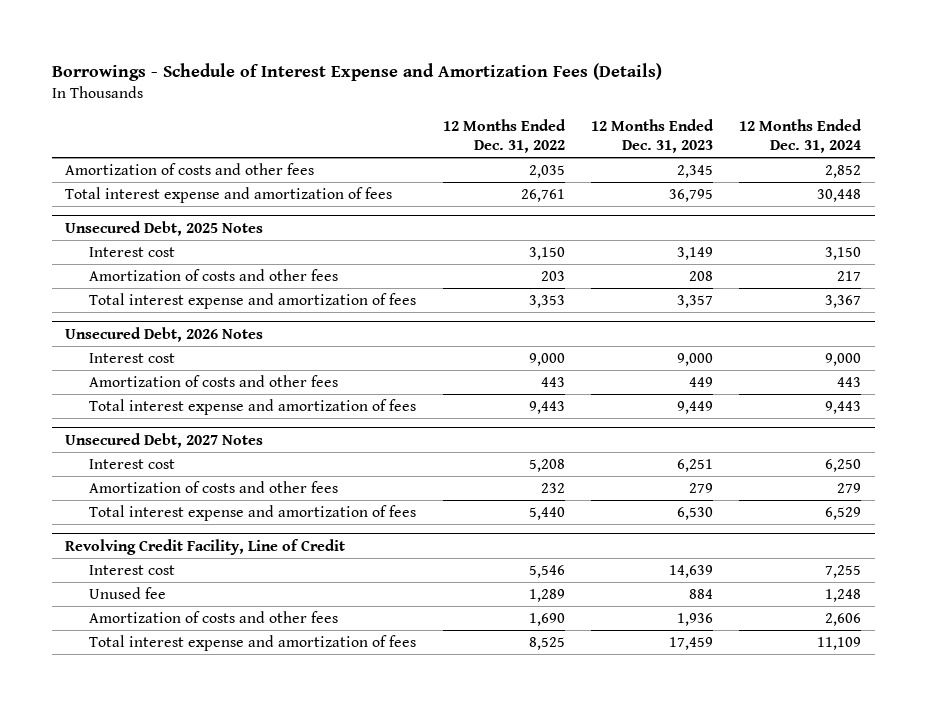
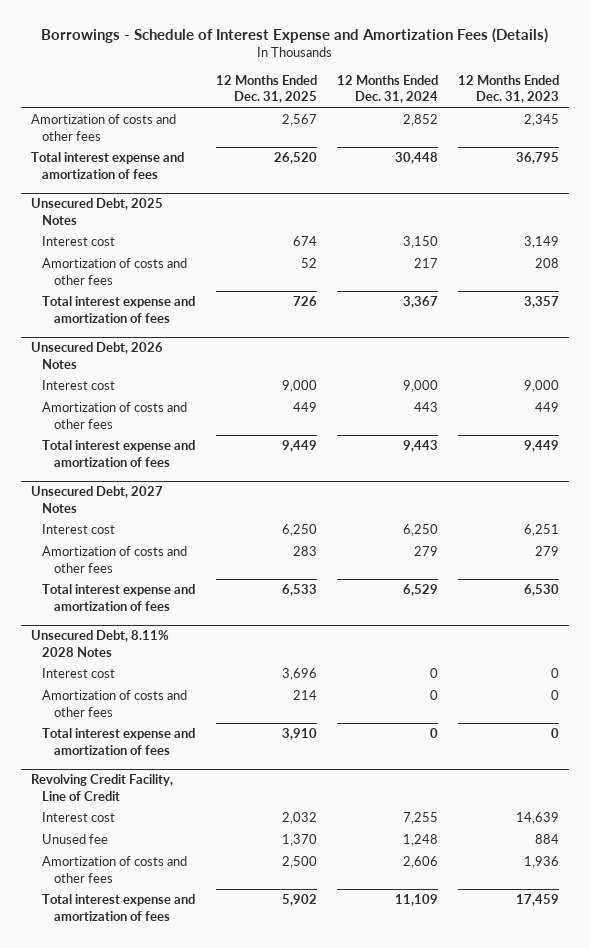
[442,118,566,154] 12 Months Ended Dec. 31, 2022 -> none
none -> [215,75,317,104] 12 Months Ended Dec. 31, 2025
none -> [31,630,170,657] Unsecured Debt, 8.11% 2028 Notes
none -> [42,668,116,679] Interest cost
none -> [42,690,188,717] Amortization of costs and other fees
none -> [42,728,196,755] Total interest expense and amortization of fees

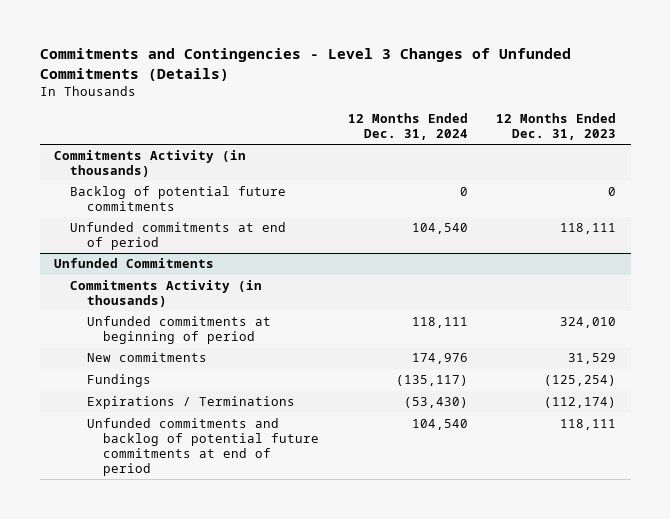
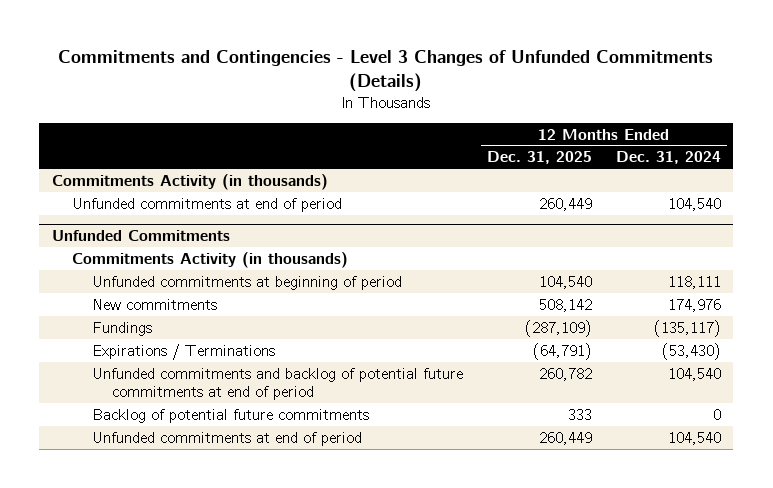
[496,113,617,141] 12 Months Ended Dec. 31, 2023 -> none
none -> [486,151,592,165] Dec. 31, 2025
[70,186,287,212] Backlog of potential future commitments -> none
none -> [91,408,369,423] Backlog of potential future commitments
none -> [91,431,362,446] Unfunded commitments at end of period

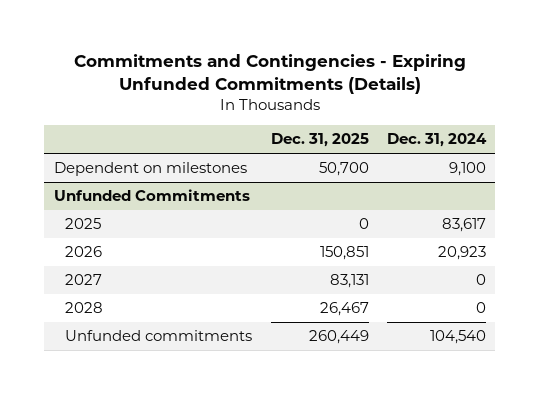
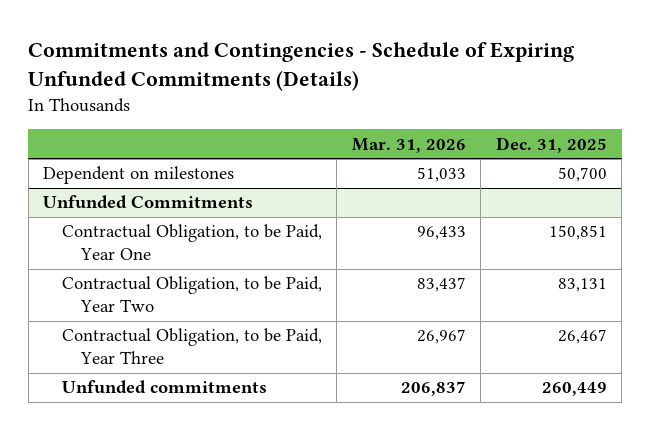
[73,54,466,95] Commitments and Contingencies - Expiring Unfunded Commitments (Details) -> [28,41,575,91] Commitments and Contingencies - Schedule of Expiring Unfunded Commitments (Details)
[386,133,487,148] Dec. 31, 2024 -> none
none -> [351,137,466,153] Mar. 31, 2026
[65,218,102,230] 2025 -> none
[65,246,103,258] 2026 -> [61,224,322,261] Contractual Obligation, to be Paid, Year One
[65,274,103,286] 2027 -> [61,276,322,313] Contractual Obligation, to be Paid, Year Two
[65,302,104,314] 2028 -> [61,328,322,365] Contractual Obligation, to be Paid, Year Three

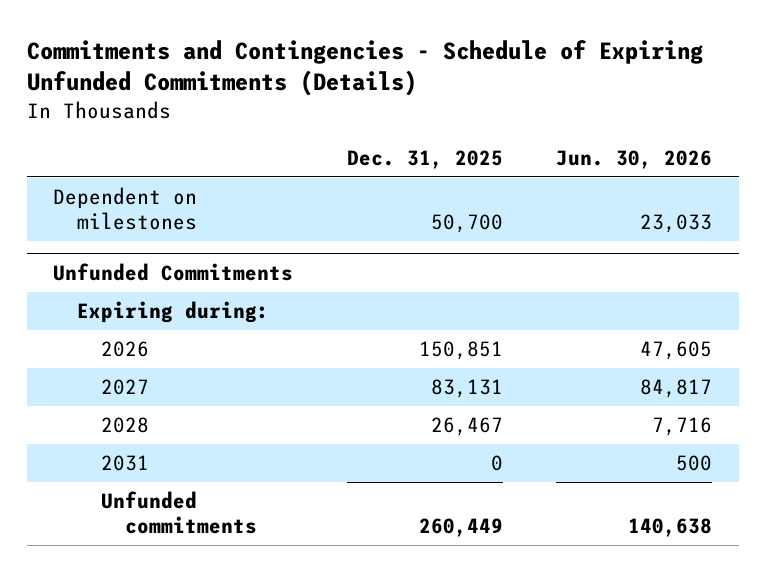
[351,137,466,153] Mar. 31, 2026 -> none
none -> [555,149,712,169] Jun. 30, 2026
none -> [77,301,270,324] Expiring during:
[61,224,322,261] Contractual Obligation, to be Paid, Year One -> [101,341,150,358] 2026
[61,276,322,313] Contractual Obligation, to be Paid, Year Two -> [101,379,150,396] 2027
[61,328,322,365] Contractual Obligation, to be Paid, Year Three -> [101,417,150,434] 2028
none -> [101,455,150,472] 2031

